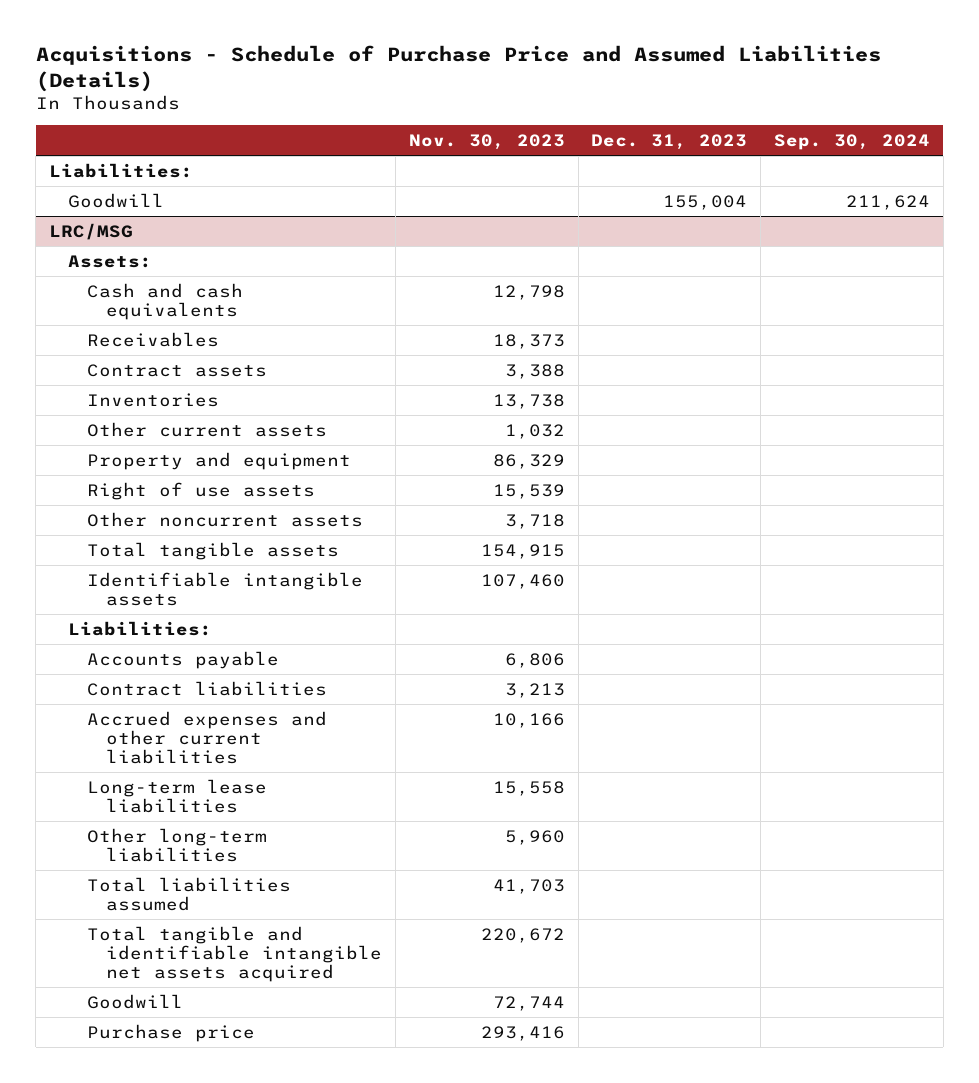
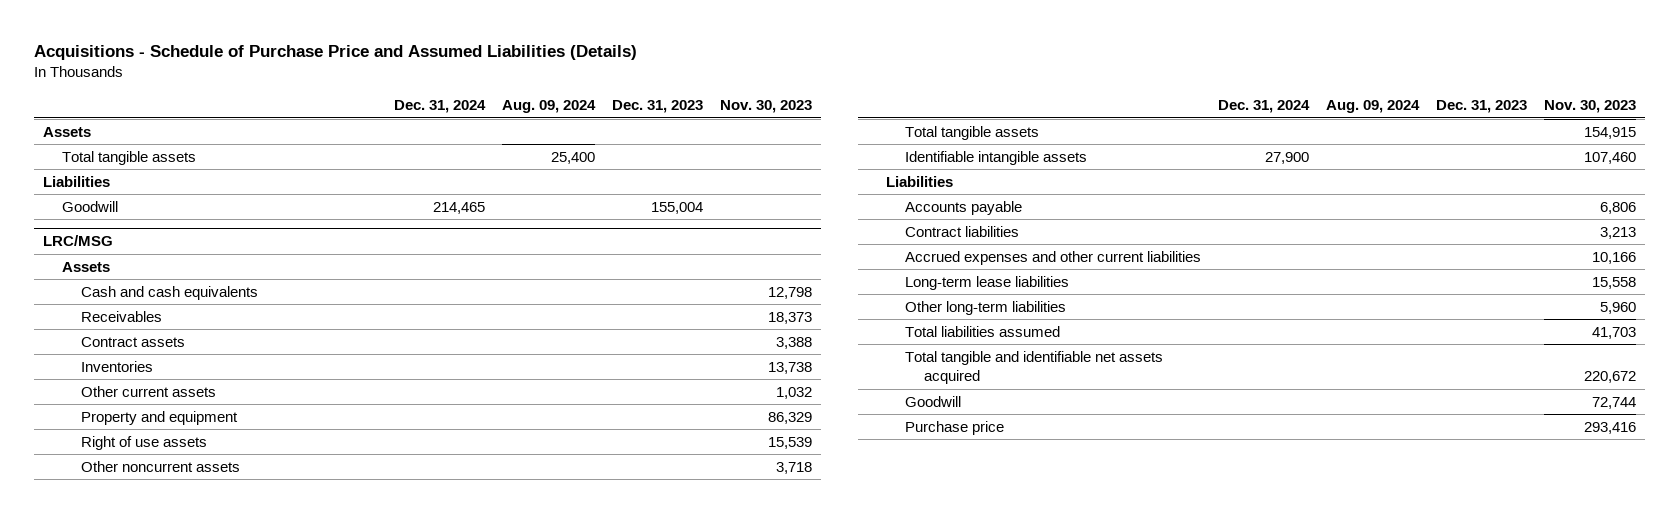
[773,134,930,151] Sep. 30, 2024 -> none
none -> [394,100,487,114] Dec. 31, 2024
none -> [502,100,597,114] Aug. 09, 2024
none -> [42,126,91,137] Assets
none -> [61,150,196,165] Total tangible assets
[48,162,193,178] Liabilities: -> [42,175,110,187] Liabilities
[68,254,153,268] Assets: -> [61,261,110,272] Assets
[68,620,213,636] Liabilities: -> [885,175,953,187] Liabilities
[87,925,383,983] Total tangible and identifiable intangible net assets acquired -> [905,350,1164,385] Total tangible and identifiable net assets acquired

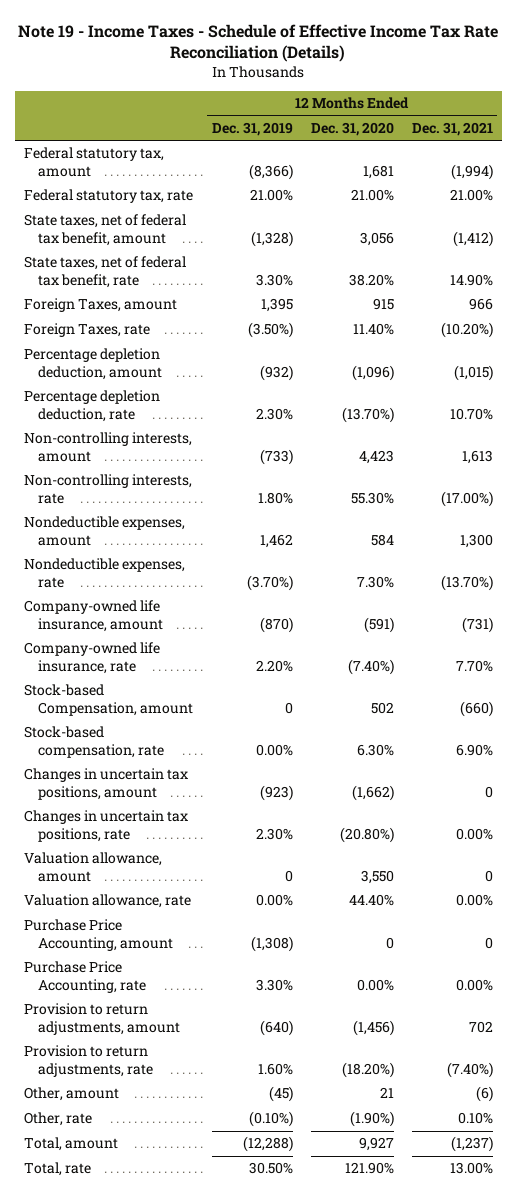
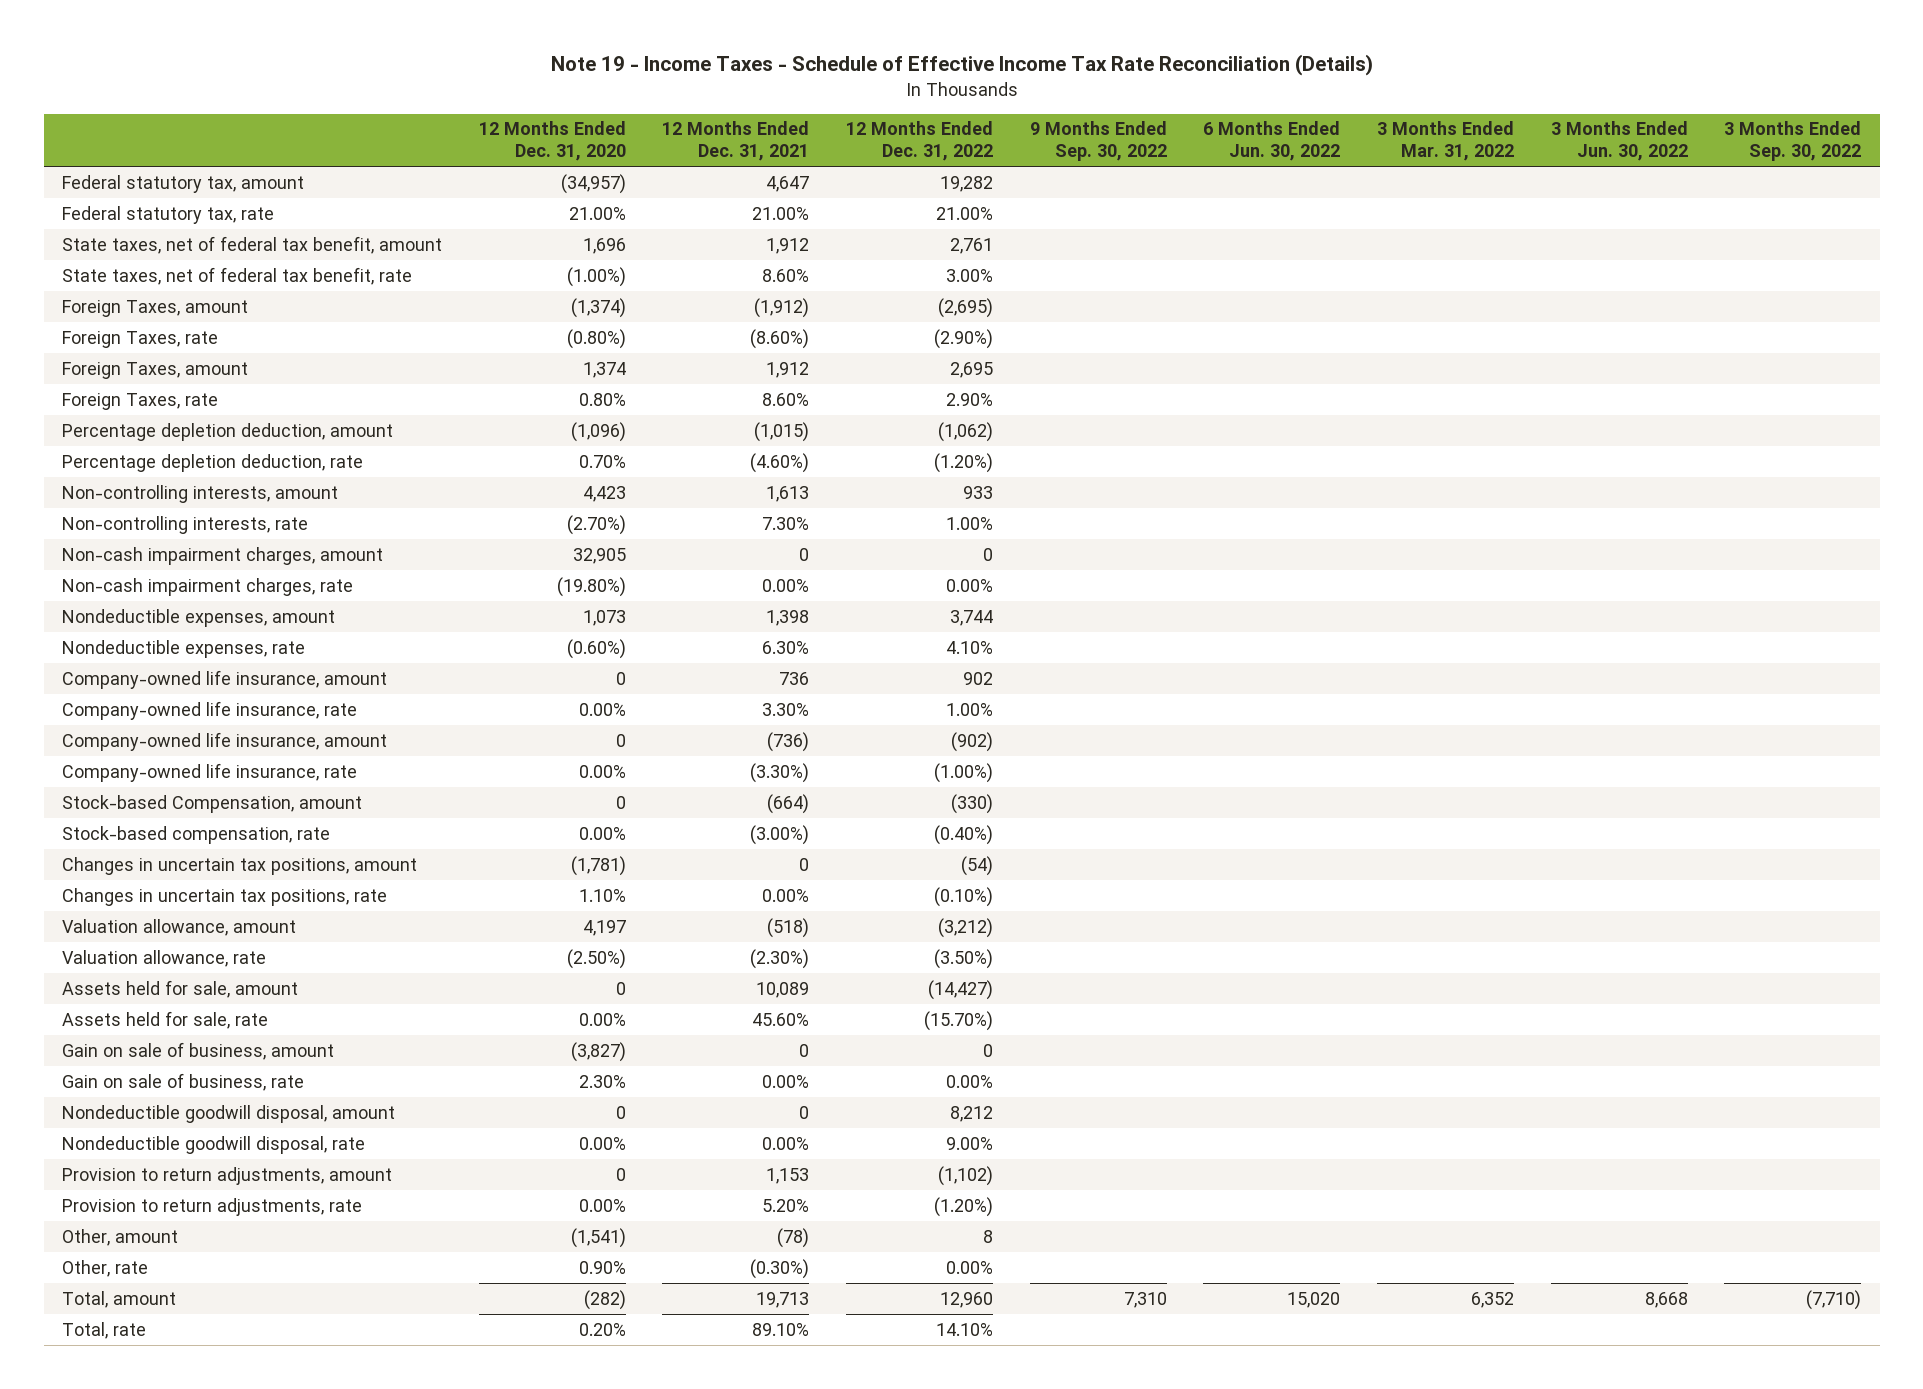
[211,121,293,136] Dec. 31, 2019 -> none
none -> [845,121,993,162] 12 Months Ended Dec. 31, 2022
none -> [1029,121,1167,162] 9 Months Ended Sep. 30, 2022
none -> [1203,121,1341,162] 6 Months Ended Jun. 30, 2022
none -> [1377,121,1515,162] 3 Months Ended Mar. 31, 2022
none -> [1550,121,1688,162] 3 Months Ended Jun. 30, 2022
none -> [1724,121,1862,162] 3 Months Ended Sep. 30, 2022
[362,164,394,179] 1,681 -> [560,173,626,194] (34,957)
[450,163,493,180] (1,994) -> [766,175,810,192] 4,647
[359,231,394,246] 3,056 -> [582,237,626,254] 1,696
[452,230,493,247] (1,412) -> [766,237,810,254] 1,912
[348,273,394,286] 38.20% -> [566,266,626,287] (1.00%)
[449,273,493,286] 14.90% -> [762,268,810,282] 8.60%
[372,298,394,311] 915 -> [570,297,626,318] (1,374)
[468,298,493,311] 966 -> [754,297,810,318] (1,912)
[352,323,394,336] 11.40% -> [566,328,626,349] (0.80%)
[440,322,493,339] (10.20%) -> [750,328,810,349] (8.60%)
none -> [61,361,248,379] Foreign Taxes, amount
none -> [61,392,218,410] Foreign Taxes, rate
[341,406,394,423] (13.70%) -> [578,454,626,468] 0.70%
[449,407,493,420] 10.70% -> [750,452,810,473] (4.60%)
[24,919,174,951] Purchase Price Accounting, amount -> none
[24,961,147,993] Purchase Price Accounting, rate -> none
[350,491,394,504] 55.30% -> [566,514,626,535] (2.70%)
[440,490,493,507] (17.00%) -> [762,516,810,530] 7.30%
none -> [61,546,383,565] Non-cash impairment charges, amount
none -> [61,577,353,596] Non-cash impairment charges, rate
[370,533,394,546] 584 -> [582,609,626,626] 1,073
[459,533,493,548] 1,300 -> [766,609,810,626] 1,398
[356,575,394,588] 7.30% -> [566,638,626,659] (0.60%)
[440,574,493,591] (13.70%) -> [762,640,810,654] 6.30%
[363,616,394,633] (591) -> [615,671,626,685] 0
[461,616,493,633] (731) -> [779,671,810,685] 736
[347,658,394,675] (7.40%) -> [578,702,626,716] 0.00%
[455,659,493,672] 7.70% -> [762,702,810,716] 3.30%
none -> [61,731,387,751] Company-owned life insurance, amount
none -> [61,762,357,782] Company-owned life insurance, rate
[370,701,394,714] 502 -> [615,795,626,809] 0
[459,700,493,717] (660) -> [767,793,810,814] (664)
[356,743,394,756] 6.30% -> [578,826,626,840] 0.00%
[455,743,493,756] 6.90% -> [750,824,810,845] (3.00%)
[351,784,394,801] (1,662) -> [570,855,626,876] (1,781)
[339,826,394,843] (20.80%) -> [578,888,626,902] 1.10%
[360,869,394,884] 3,550 -> [582,919,626,936] 4,197
[484,869,493,882] 0 -> [767,917,810,938] (518)
[348,894,394,907] 44.40% -> [566,948,626,969] (2.50%)
[455,894,493,907] 0.00% -> [750,948,810,969] (2.30%)
none -> [61,979,298,998] Assets held for sale, amount
none -> [61,1010,268,1029] Assets held for sale, rate
none -> [61,1041,334,1060] Gain on sale of business, amount
none -> [61,1072,304,1091] Gain on sale of business, rate
none -> [61,1104,395,1123] Nondeductible goodwill disposal, amount
none -> [61,1135,365,1154] Nondeductible goodwill disposal, rate
[352,1019,394,1036] (1,456) -> [615,1167,626,1181] 0
[468,1020,493,1033] 702 -> [766,1167,810,1184] 1,153
[341,1061,394,1078] (18.20%) -> [578,1198,626,1212] 0.00%
[446,1061,493,1078] (7.40%) -> [762,1198,810,1212] 5.20%
[379,1087,394,1099] 21 -> [570,1227,626,1248] (1,541)
[475,1086,493,1103] (6) -> [777,1227,810,1248] (78)
[349,1111,394,1128] (1.90%) -> [578,1260,626,1274] 0.90%
[457,1112,493,1125] 0.10% -> [750,1258,810,1279] (0.30%)
[358,1137,394,1152] 9,927 -> [583,1289,626,1310] (282)
[450,1136,493,1153] (1,237) -> [756,1291,810,1308] 19,713
[344,1162,394,1175] 121.90% -> [578,1322,626,1336] 0.20%
[449,1162,493,1175] 13.00% -> [752,1322,810,1336] 89.10%

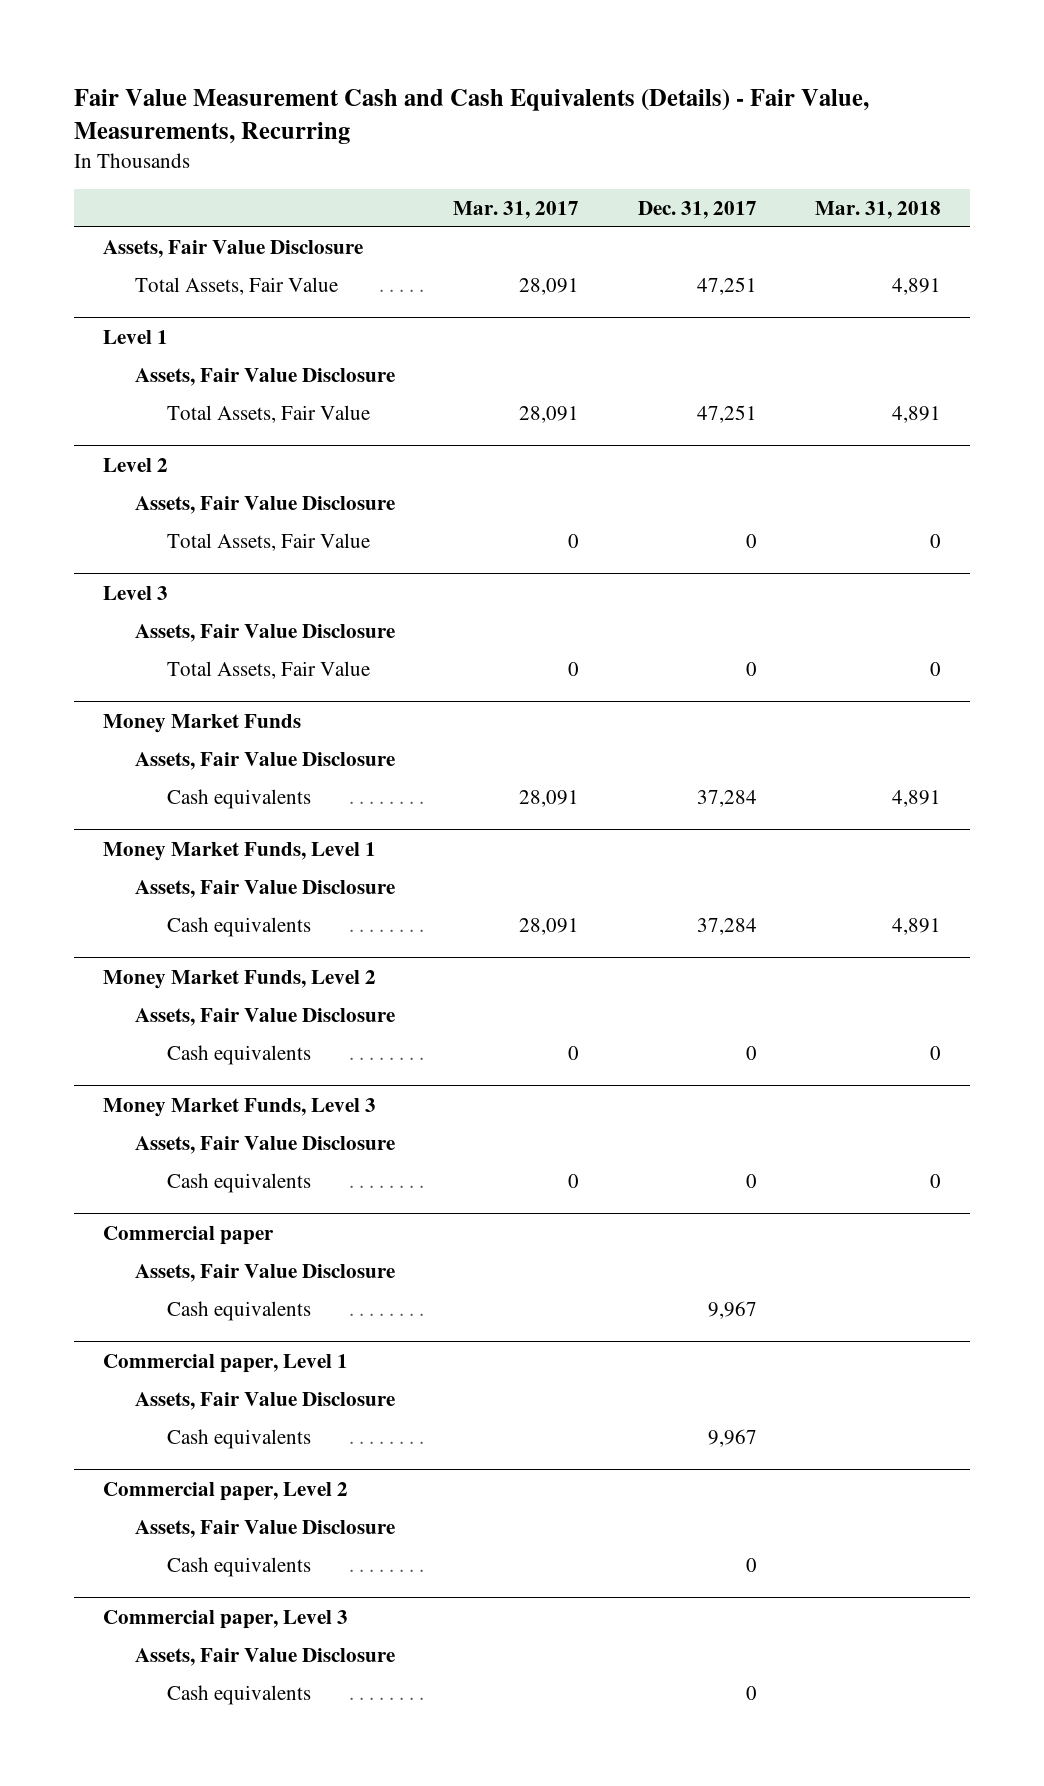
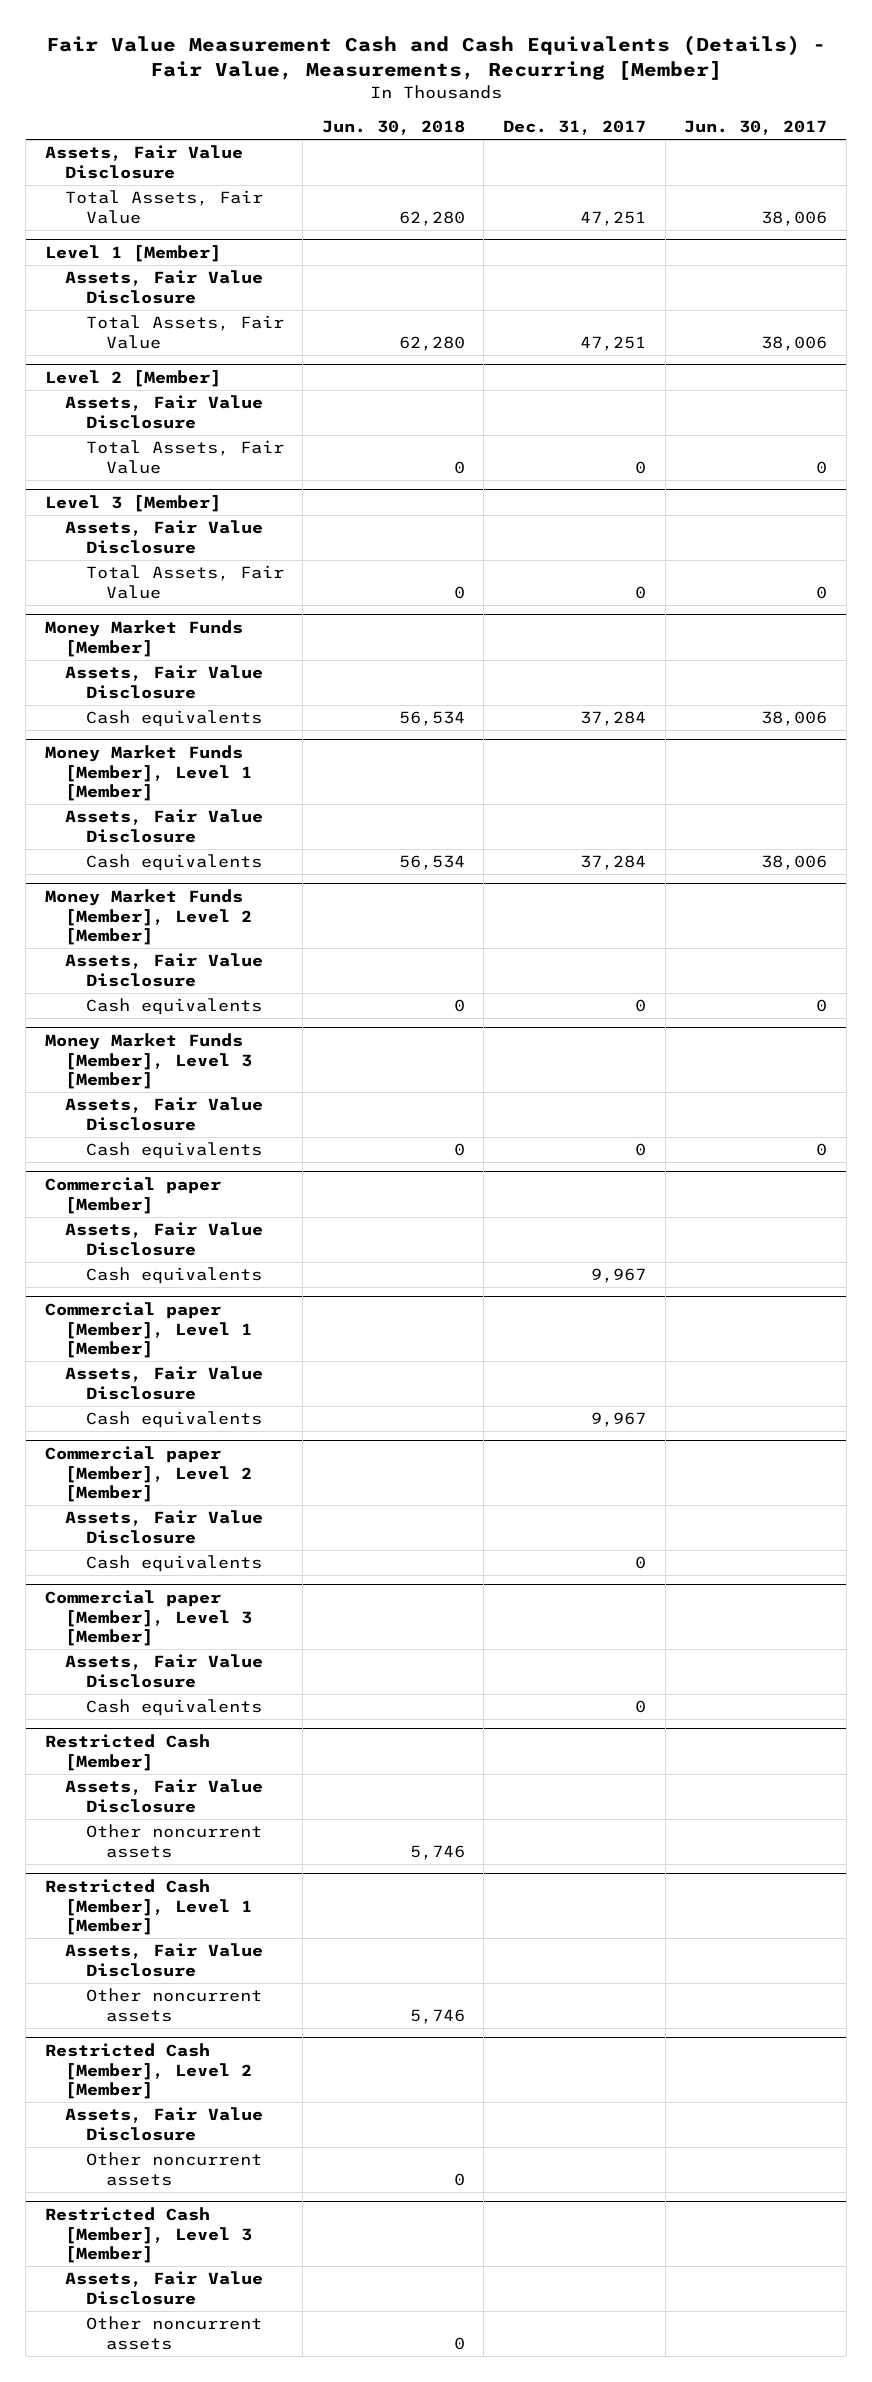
[73,89,869,145] Fair Value Measurement Cash and Cash Equivalents (Details) - Fair Value, Measurements, Recurring -> [45,34,826,81] Fair Value Measurement Cash and Cash Equivalents (Details) - Fair Value, Measurements, Recurring [Member]
[453,200,580,219] Mar. 31, 2017 -> none
[815,200,942,219] Mar. 31, 2018 -> none
none -> [321,120,465,136] Jun. 30, 2018
none -> [684,120,828,136] Jun. 30, 2017
[102,329,168,344] Level 1 -> [44,245,221,263] Level 1 [Member]
[102,457,168,472] Level 2 -> [44,370,221,388] Level 2 [Member]
[102,585,168,600] Level 3 -> [44,495,221,513] Level 3 [Member]
[102,713,301,733] Money Market Funds -> [44,620,243,657] Money Market Funds [Member]
[102,841,376,861] Money Market Funds, Level 1 -> [44,745,253,802] Money Market Funds [Member], Level 1 [Member]
[102,969,376,989] Money Market Funds, Level 2 -> [44,889,253,946] Money Market Funds [Member], Level 2 [Member]
[102,1097,376,1117] Money Market Funds, Level 3 -> [44,1033,253,1090] Money Market Funds [Member], Level 3 [Member]
[102,1225,274,1245] Commercial paper -> [44,1177,221,1214] Commercial paper [Member]
[102,1353,348,1373] Commercial paper, Level 1 -> [44,1302,253,1359] Commercial paper [Member], Level 1 [Member]
[102,1481,348,1501] Commercial paper, Level 2 -> [44,1446,253,1503] Commercial paper [Member], Level 2 [Member]
[102,1609,348,1629] Commercial paper, Level 3 -> [44,1590,253,1647] Commercial paper [Member], Level 3 [Member]
none -> [44,1734,210,1771] Restricted Cash [Member]
none -> [65,1779,264,1813] Assets, Fair Value Disclosure
none -> [85,1824,262,1858] Other noncurrent assets
none -> [44,1879,253,1936] Restricted Cash [Member], Level 1 [Member]
none -> [65,1943,264,1977] Assets, Fair Value Disclosure
none -> [85,1988,262,2022] Other noncurrent assets
none -> [44,2043,253,2100] Restricted Cash [Member], Level 2 [Member]
none -> [65,2107,264,2141] Assets, Fair Value Disclosure
none -> [85,2152,262,2186] Other noncurrent assets
none -> [44,2207,253,2264] Restricted Cash [Member], Level 3 [Member]
none -> [65,2271,264,2305] Assets, Fair Value Disclosure
none -> [85,2316,262,2350] Other noncurrent assets

